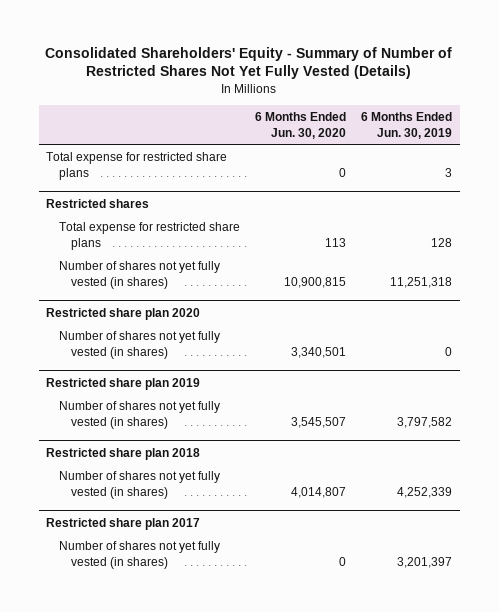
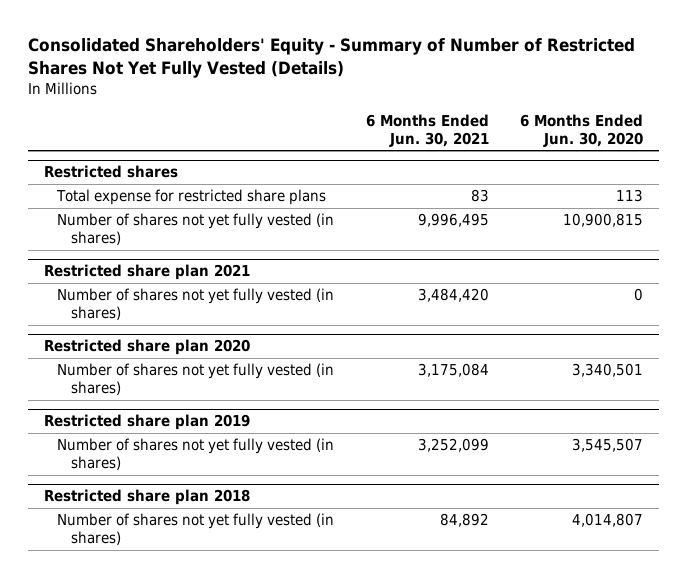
[361,112,453,139] 6 Months Ended Jun. 30, 2019 -> none
none -> [365,113,489,147] 6 Months Ended Jun. 30, 2021
[46,152,228,180] Total expense for restricted share plans -> none
none -> [43,264,250,281] Restricted share plan 2021
none -> [57,288,335,321] Number of shares not yet fully vested (in shares)
[46,517,201,530] Restricted share plan 2017 -> none
[58,541,220,569] Number of shares not yet fully vested (in shares) -> none

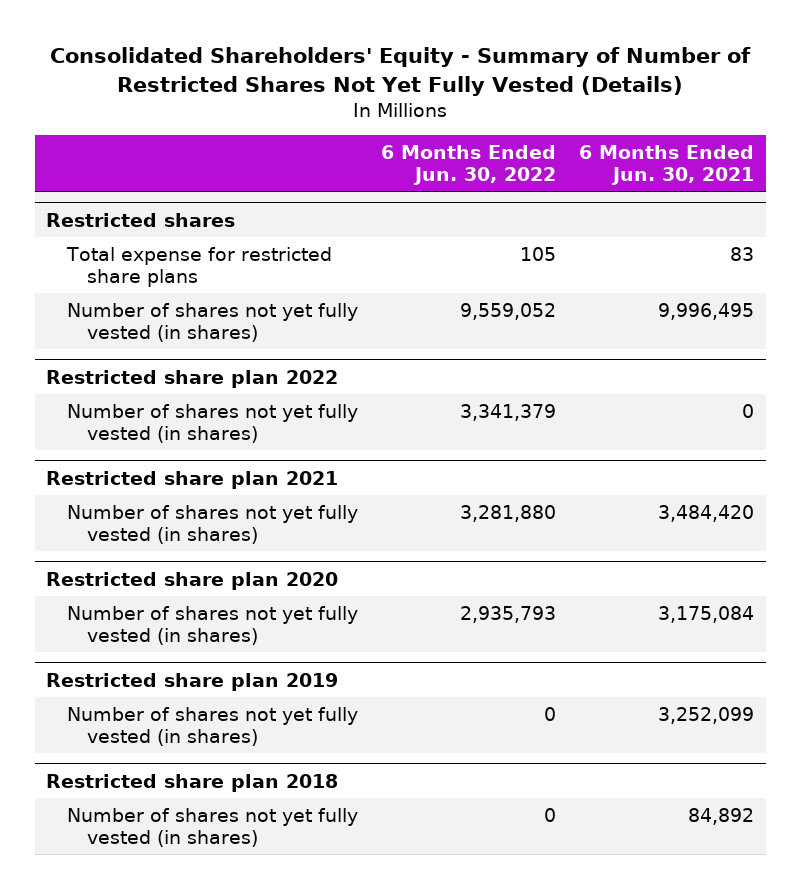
[519,113,643,147] 6 Months Ended Jun. 30, 2020 -> none
none -> [380,145,556,185] 6 Months Ended Jun. 30, 2022
none -> [46,369,339,388] Restricted share plan 2022
none -> [66,403,358,443] Number of shares not yet fully vested (in shares)

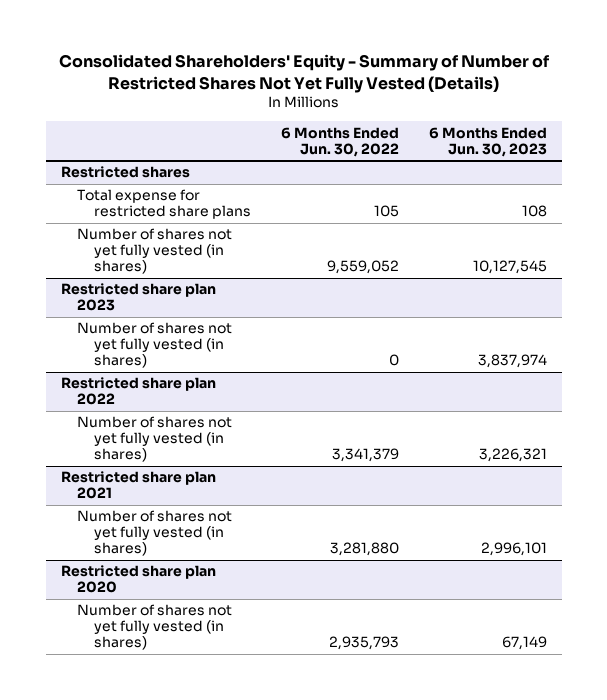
[579,145,755,185] 6 Months Ended Jun. 30, 2021 -> none
none -> [428,126,547,157] 6 Months Ended Jun. 30, 2023
none -> [60,283,216,312] Restricted share plan 2023
none -> [77,322,233,369] Number of shares not yet fully vested (in shares)
[46,672,339,691] Restricted share plan 2019 -> none
[66,706,358,746] Number of shares not yet fully vested (in shares) -> none
[46,773,339,792] Restricted share plan 2018 -> none
[66,807,358,847] Number of shares not yet fully vested (in shares) -> none

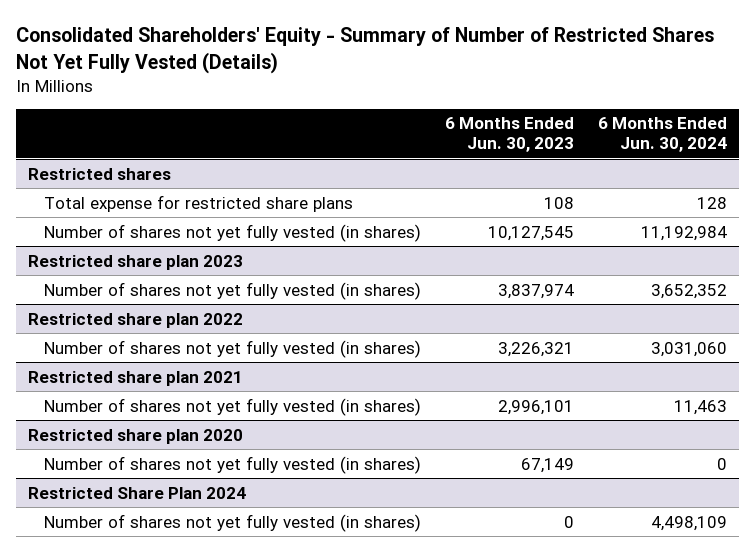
[280,126,399,157] 6 Months Ended Jun. 30, 2022 -> none
none -> [598,117,728,153] 6 Months Ended Jun. 30, 2024
none -> [28,486,247,499] Restricted Share Plan 2024
none -> [43,513,421,532] Number of shares not yet fully vested (in shares)

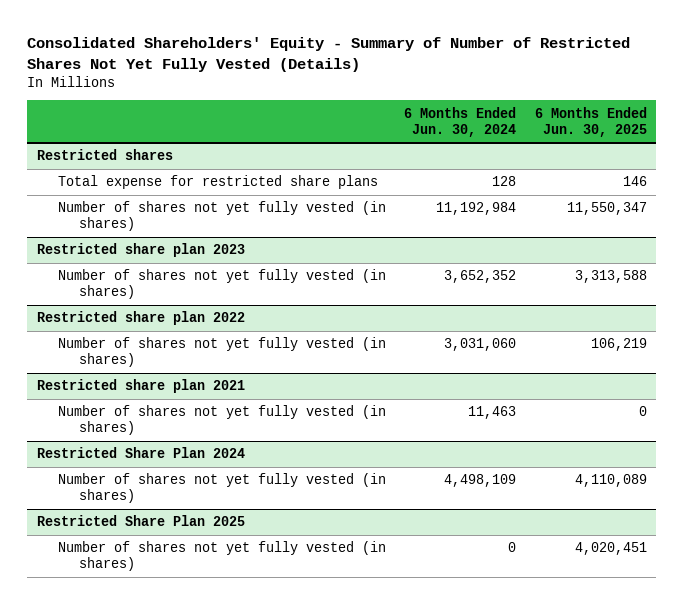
[445,117,575,153] 6 Months Ended Jun. 30, 2023 -> none
none -> [534,106,647,137] 6 Months Ended Jun. 30, 2025
[28,428,244,444] Restricted share plan 2020 -> none
[43,455,421,474] Number of shares not yet fully vested (in shares) -> none
none -> [36,515,245,527] Restricted Share Plan 2025
none -> [57,541,386,572] Number of shares not yet fully vested (in shares)

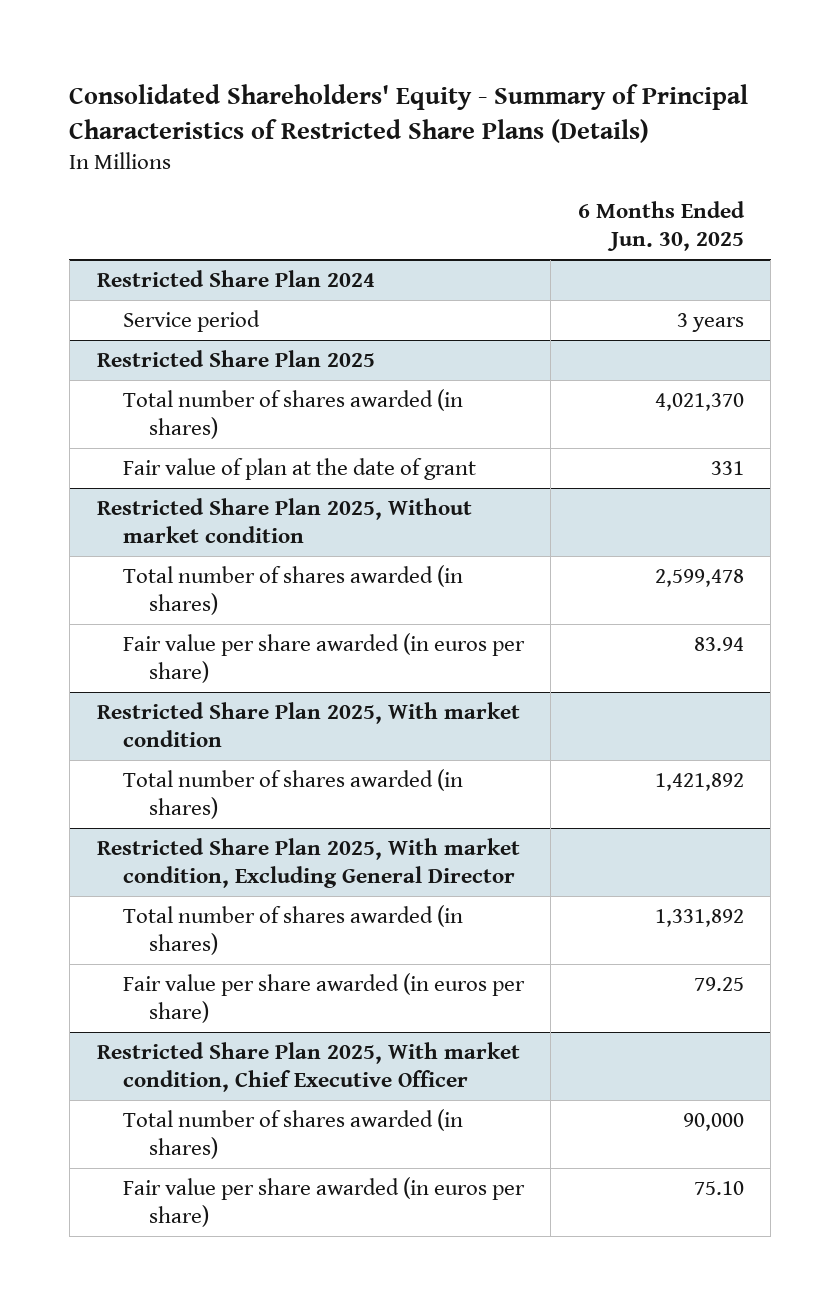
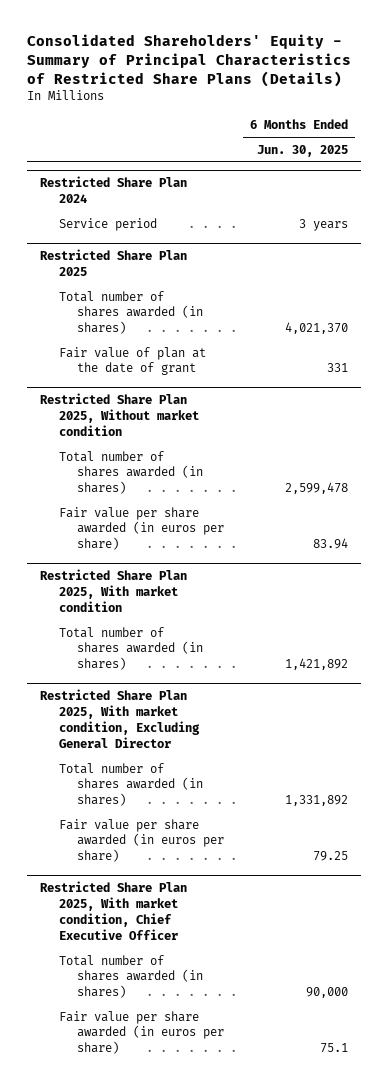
[693,1181,744,1196] 75.10 -> [320,1043,349,1054] 75.1

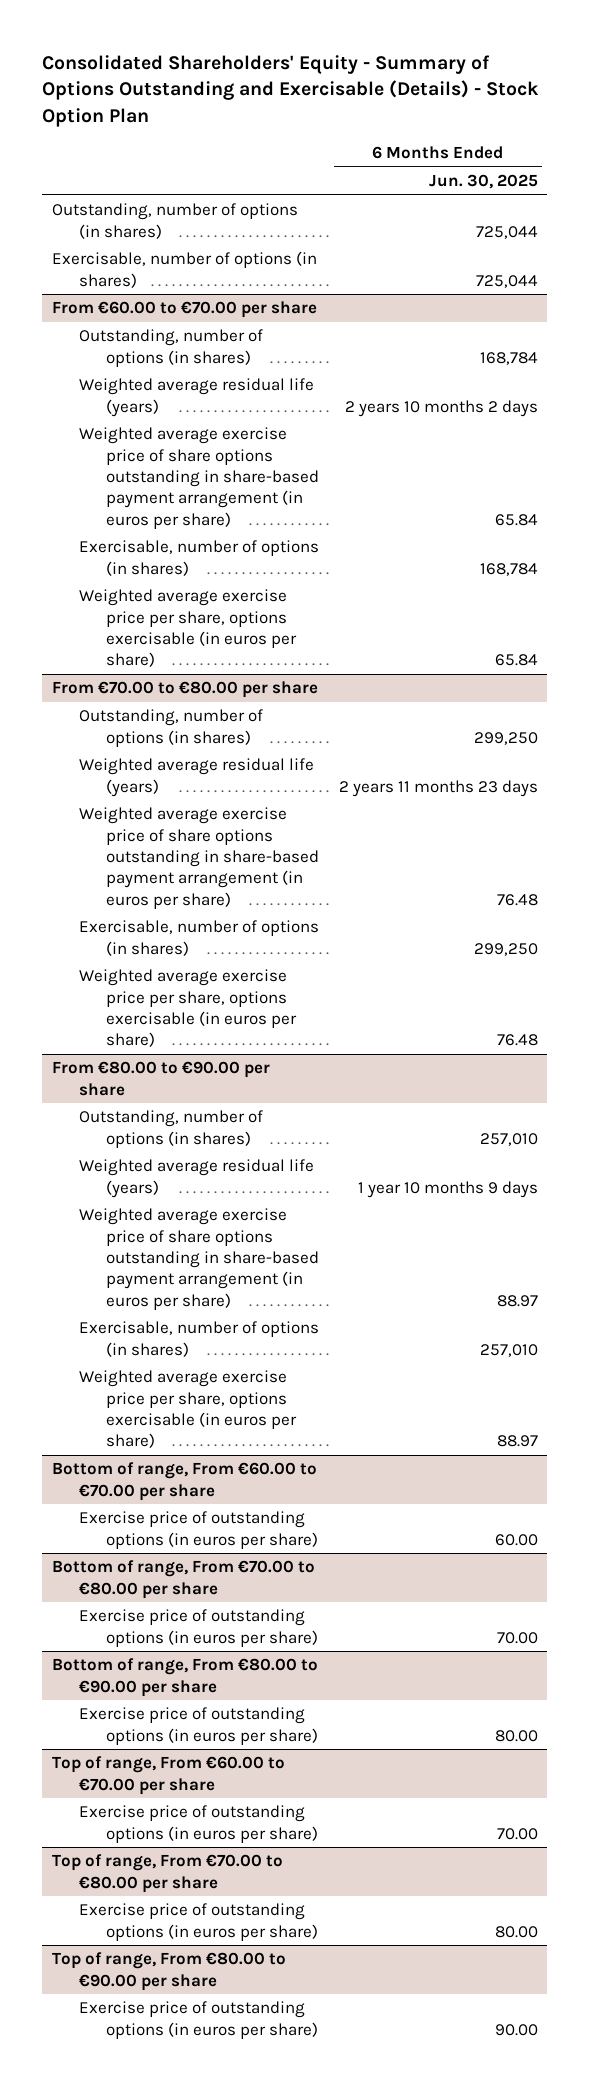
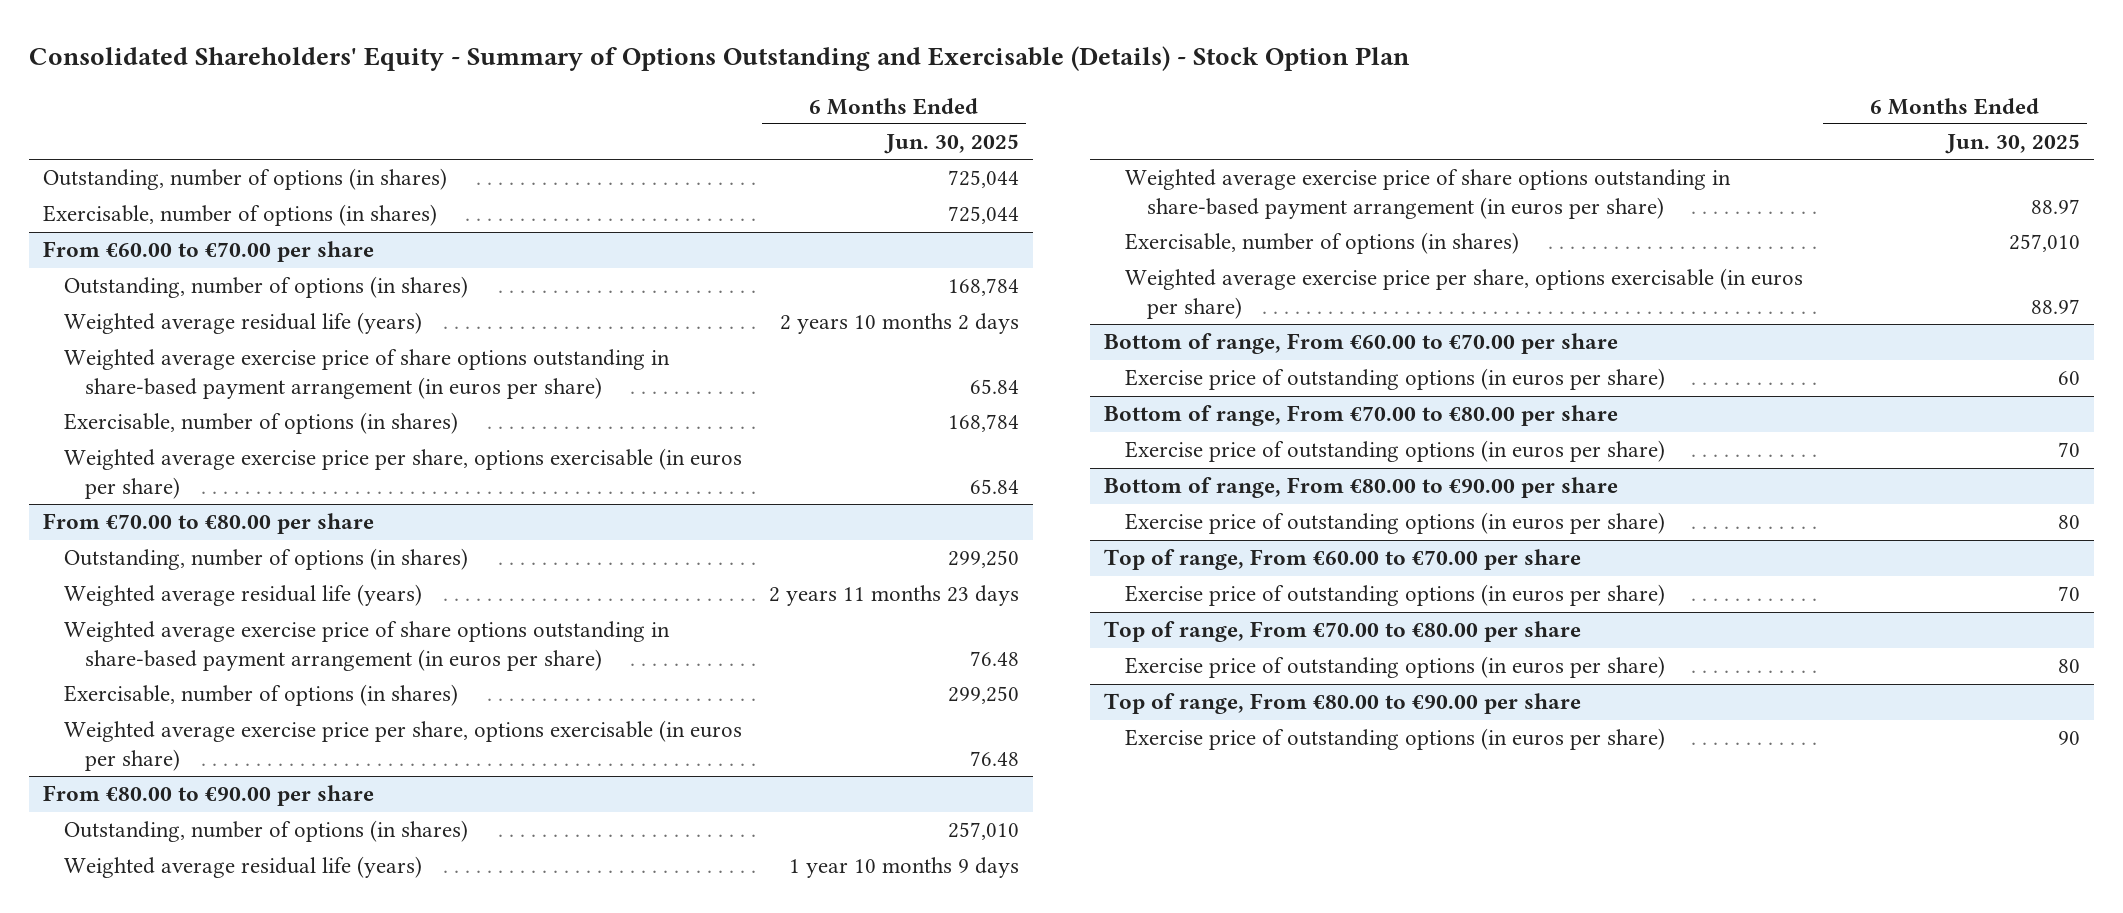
[494,1533,538,1546] 60.00 -> [2058,371,2081,386] 60
[496,1631,538,1644] 70.00 -> [2058,442,2081,458] 70
[494,1729,538,1742] 80.00 -> [2058,515,2081,530] 80
[496,1827,538,1840] 70.00 -> [2058,586,2081,602] 70
[494,1925,538,1938] 80.00 -> [2058,659,2081,674] 80
[494,2023,538,2036] 90.00 -> [2058,731,2081,746] 90

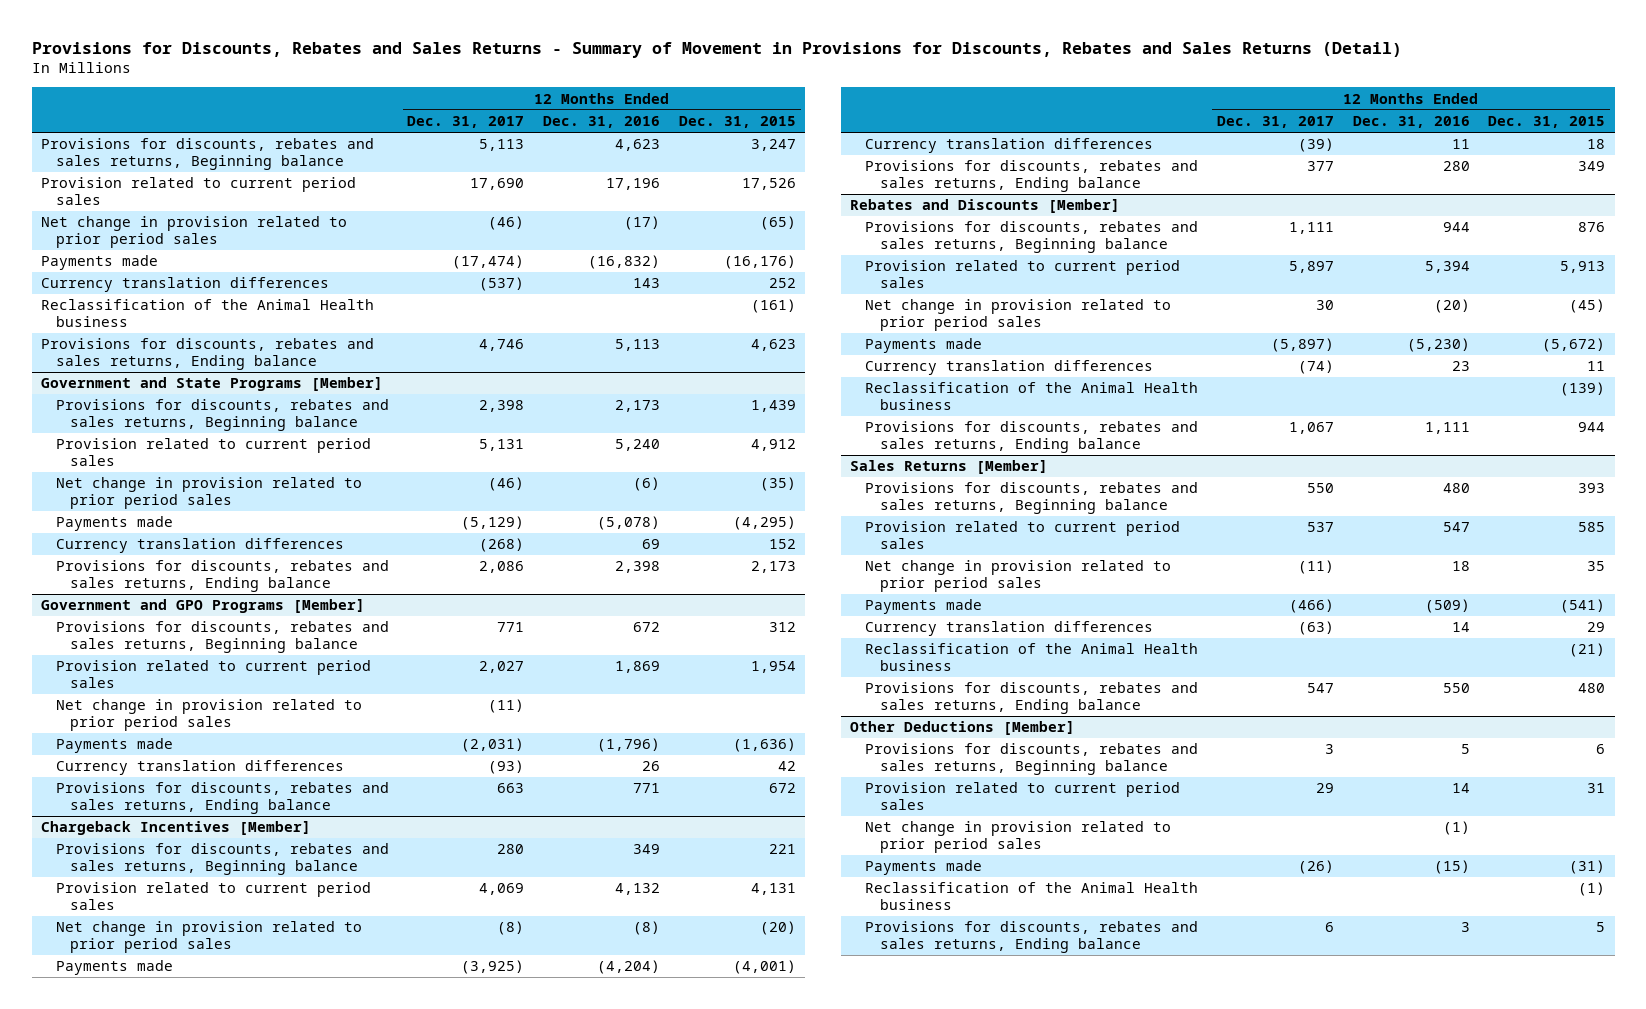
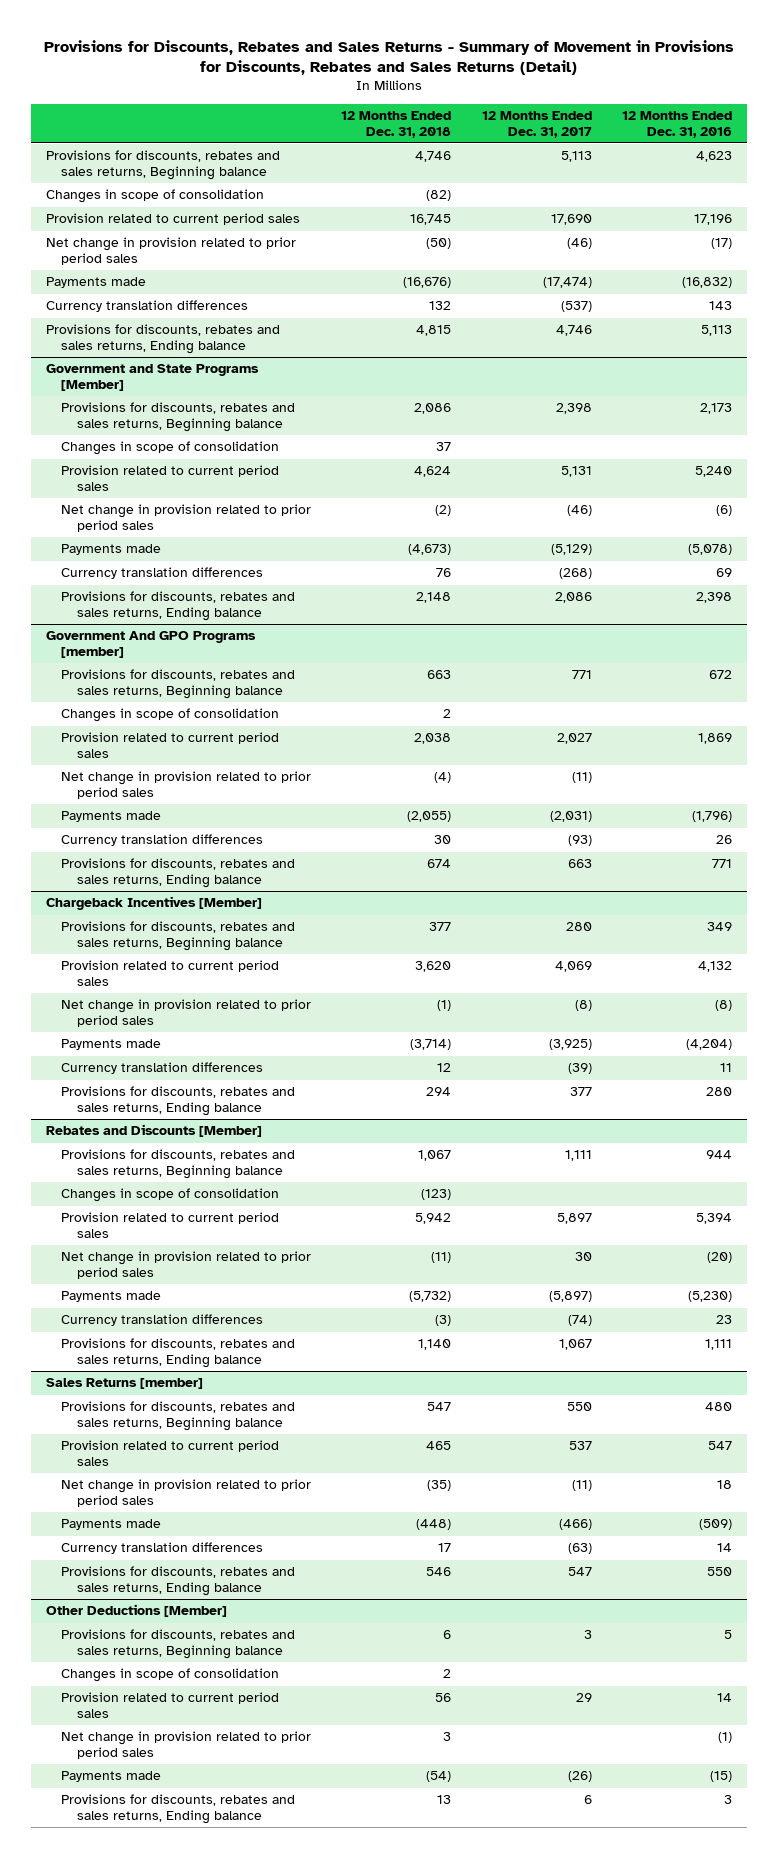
[678,116,796,129] Dec. 31, 2015 -> none
none -> [341,111,452,138] 12 Months Ended Dec. 31, 2018
none -> [45,189,264,204] Changes in scope of consolidation
[40,299,374,328] Reclassification of the Animal Health business -> none
none -> [61,441,280,456] Changes in scope of consolidation
[40,599,365,614] Government and GPO Programs [Member] -> [45,631,256,658] Government And GPO Programs [member]
none -> [61,708,280,723] Changes in scope of consolidation
none -> [61,1188,280,1203] Changes in scope of consolidation
[865,382,1199,411] Reclassification of the Animal Health business -> none
[850,460,1049,475] Sales Returns [Member] -> [45,1378,203,1390] Sales Returns [member]
[865,643,1199,672] Reclassification of the Animal Health business -> none
none -> [61,1668,280,1683] Changes in scope of consolidation
[865,882,1199,911] Reclassification of the Animal Health business -> none

